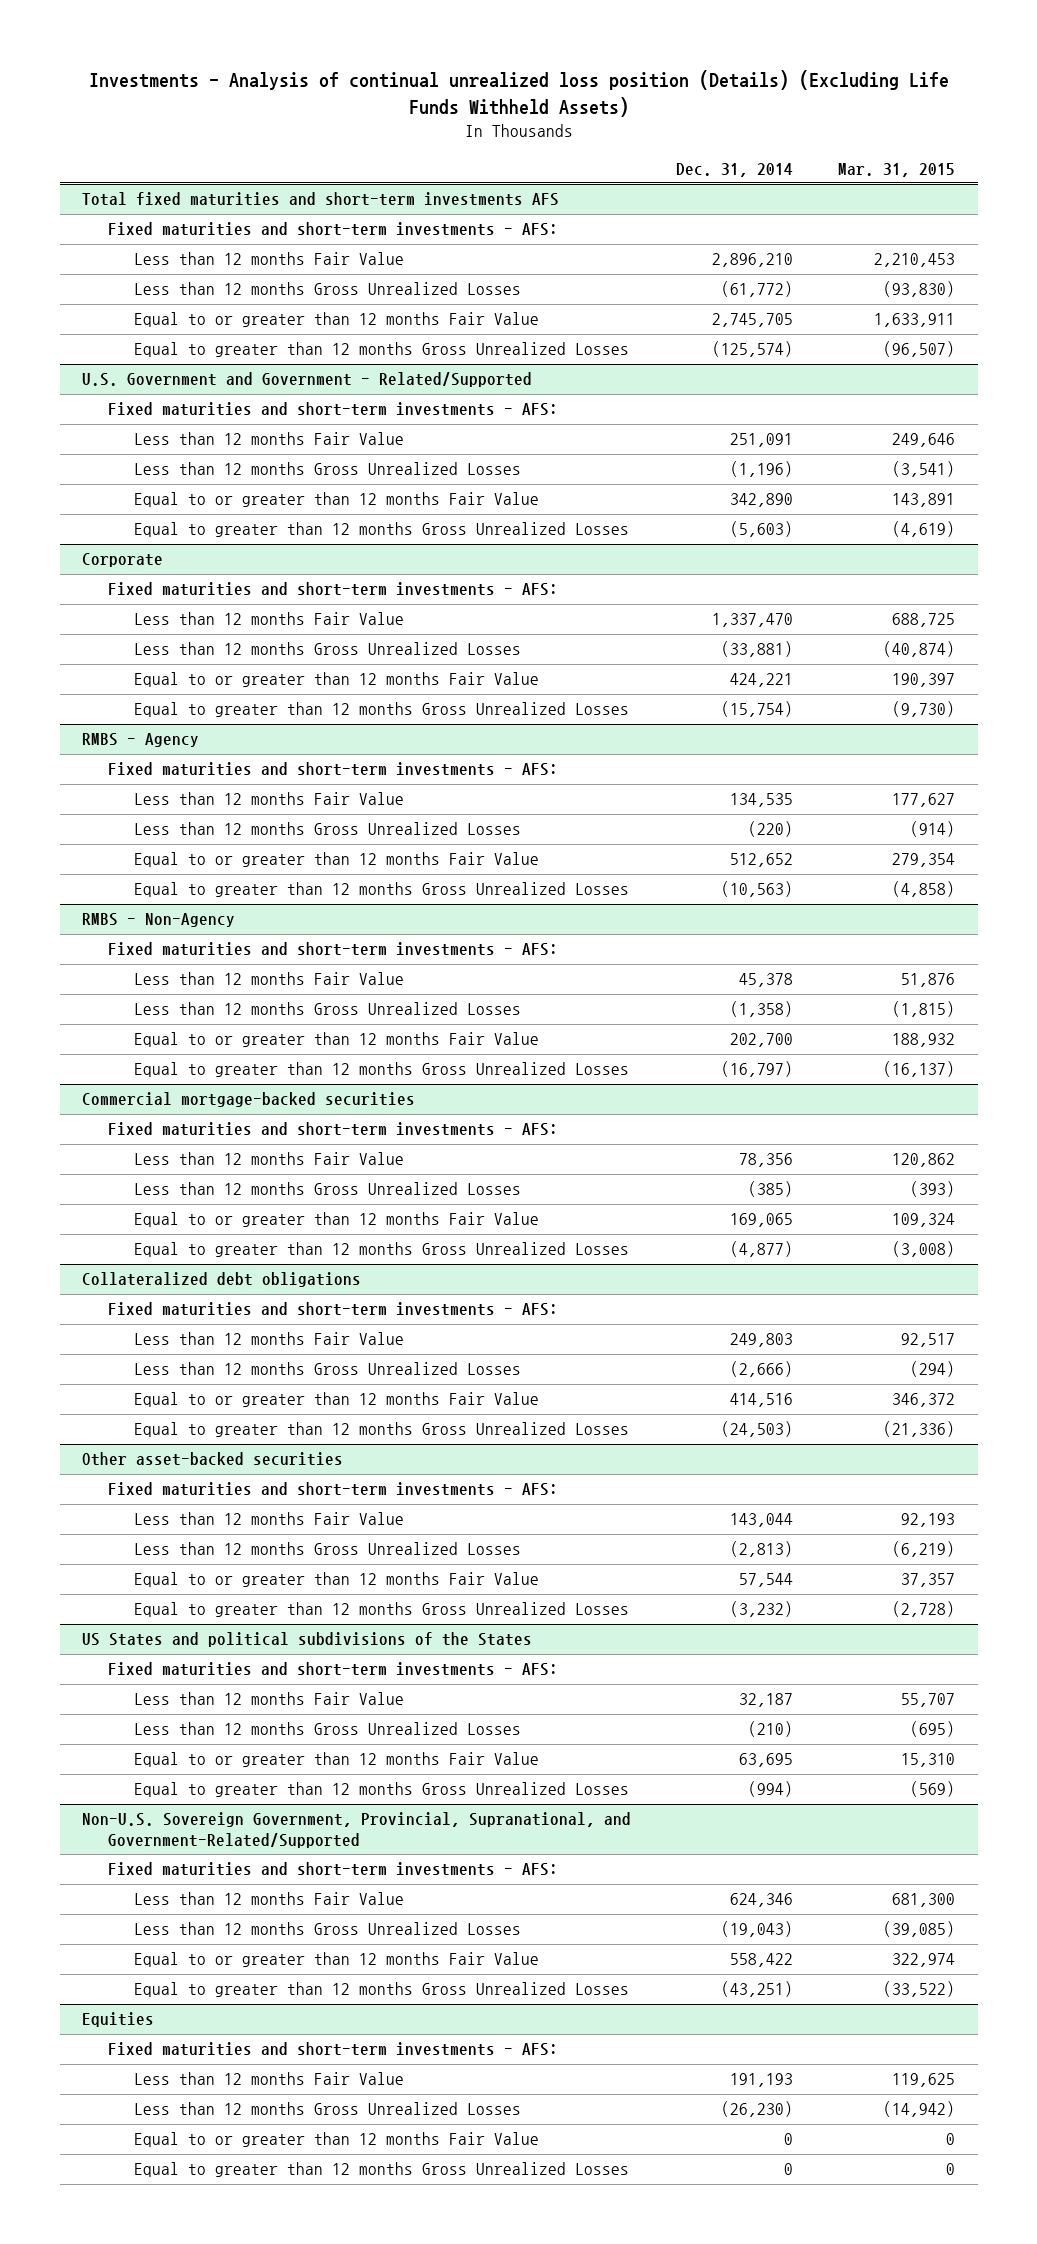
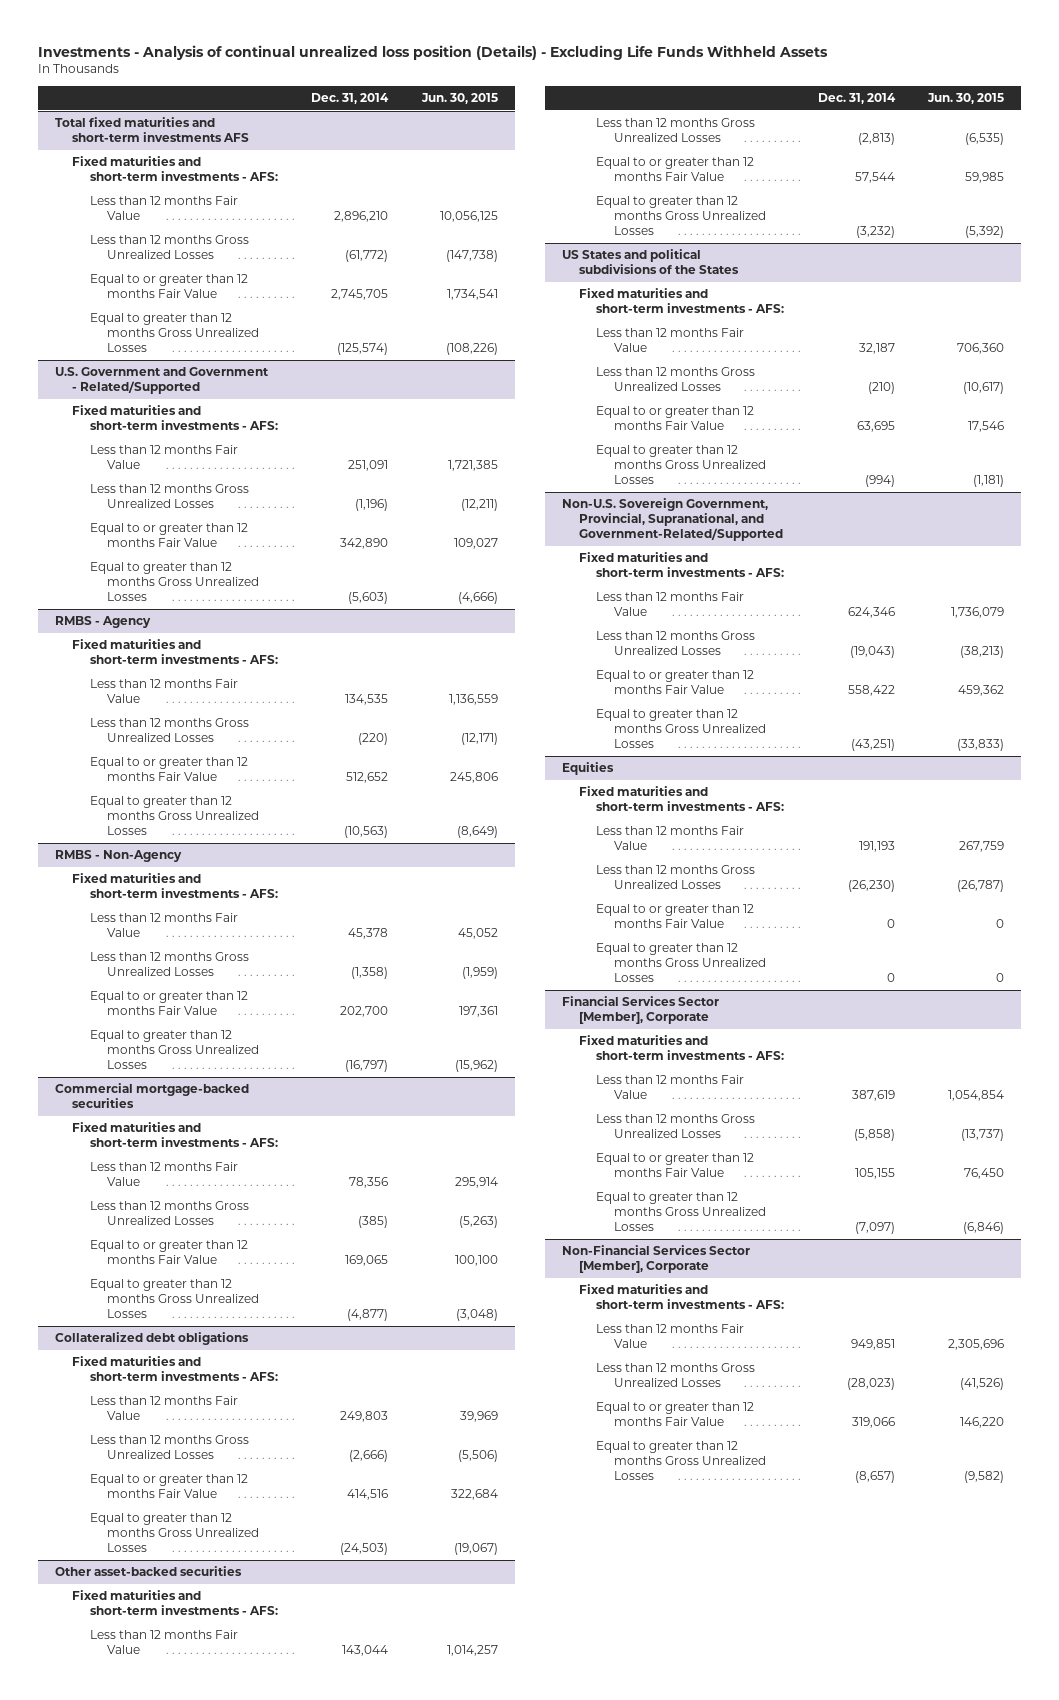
[88,70,949,118] Investments - Analysis of continual unrealized loss position (Details) (Excluding Life Funds Withheld Assets) -> [38,45,829,61] Investments - Analysis of continual unrealized loss position (Details) - Excluding Life Funds Withheld Assets
[838,162,956,177] Mar. 31, 2015 -> none
none -> [420,92,498,104] Jun. 30, 2015
[82,553,164,568] Corporate -> none
[107,582,558,597] Fixed maturities and short-term investments - AFS: -> none
[133,612,404,626] Less than 12 months Fair Value -> none
[133,642,521,656] Less than 12 months Gross Unrealized Losses -> none
[133,672,539,688] Equal to or greater than 12 months Fair Value -> none
[133,702,629,718] Equal to greater than 12 months Gross Unrealized Losses -> none
none -> [561,996,719,1025] Financial Services Sector [Member], Corporate
none -> [578,1035,785,1061] Fixed maturities and short-term investments - AFS:
none -> [596,1075,745,1100] Less than 12 months Fair Value
none -> [596,1114,756,1139] Less than 12 months Gross Unrealized Losses
none -> [596,1153,755,1178] Equal to or greater than 12 months Fair Value
none -> [596,1192,766,1232] Equal to greater than 12 months Gross Unrealized Losses
none -> [561,1245,750,1274] Non-Financial Services Sector [Member], Corporate
none -> [578,1284,785,1310] Fixed maturities and short-term investments - AFS:
none -> [596,1324,745,1349] Less than 12 months Fair Value
none -> [596,1363,756,1388] Less than 12 months Gross Unrealized Losses
none -> [596,1402,755,1427] Equal to or greater than 12 months Fair Value
none -> [596,1441,766,1481] Equal to greater than 12 months Gross Unrealized Losses

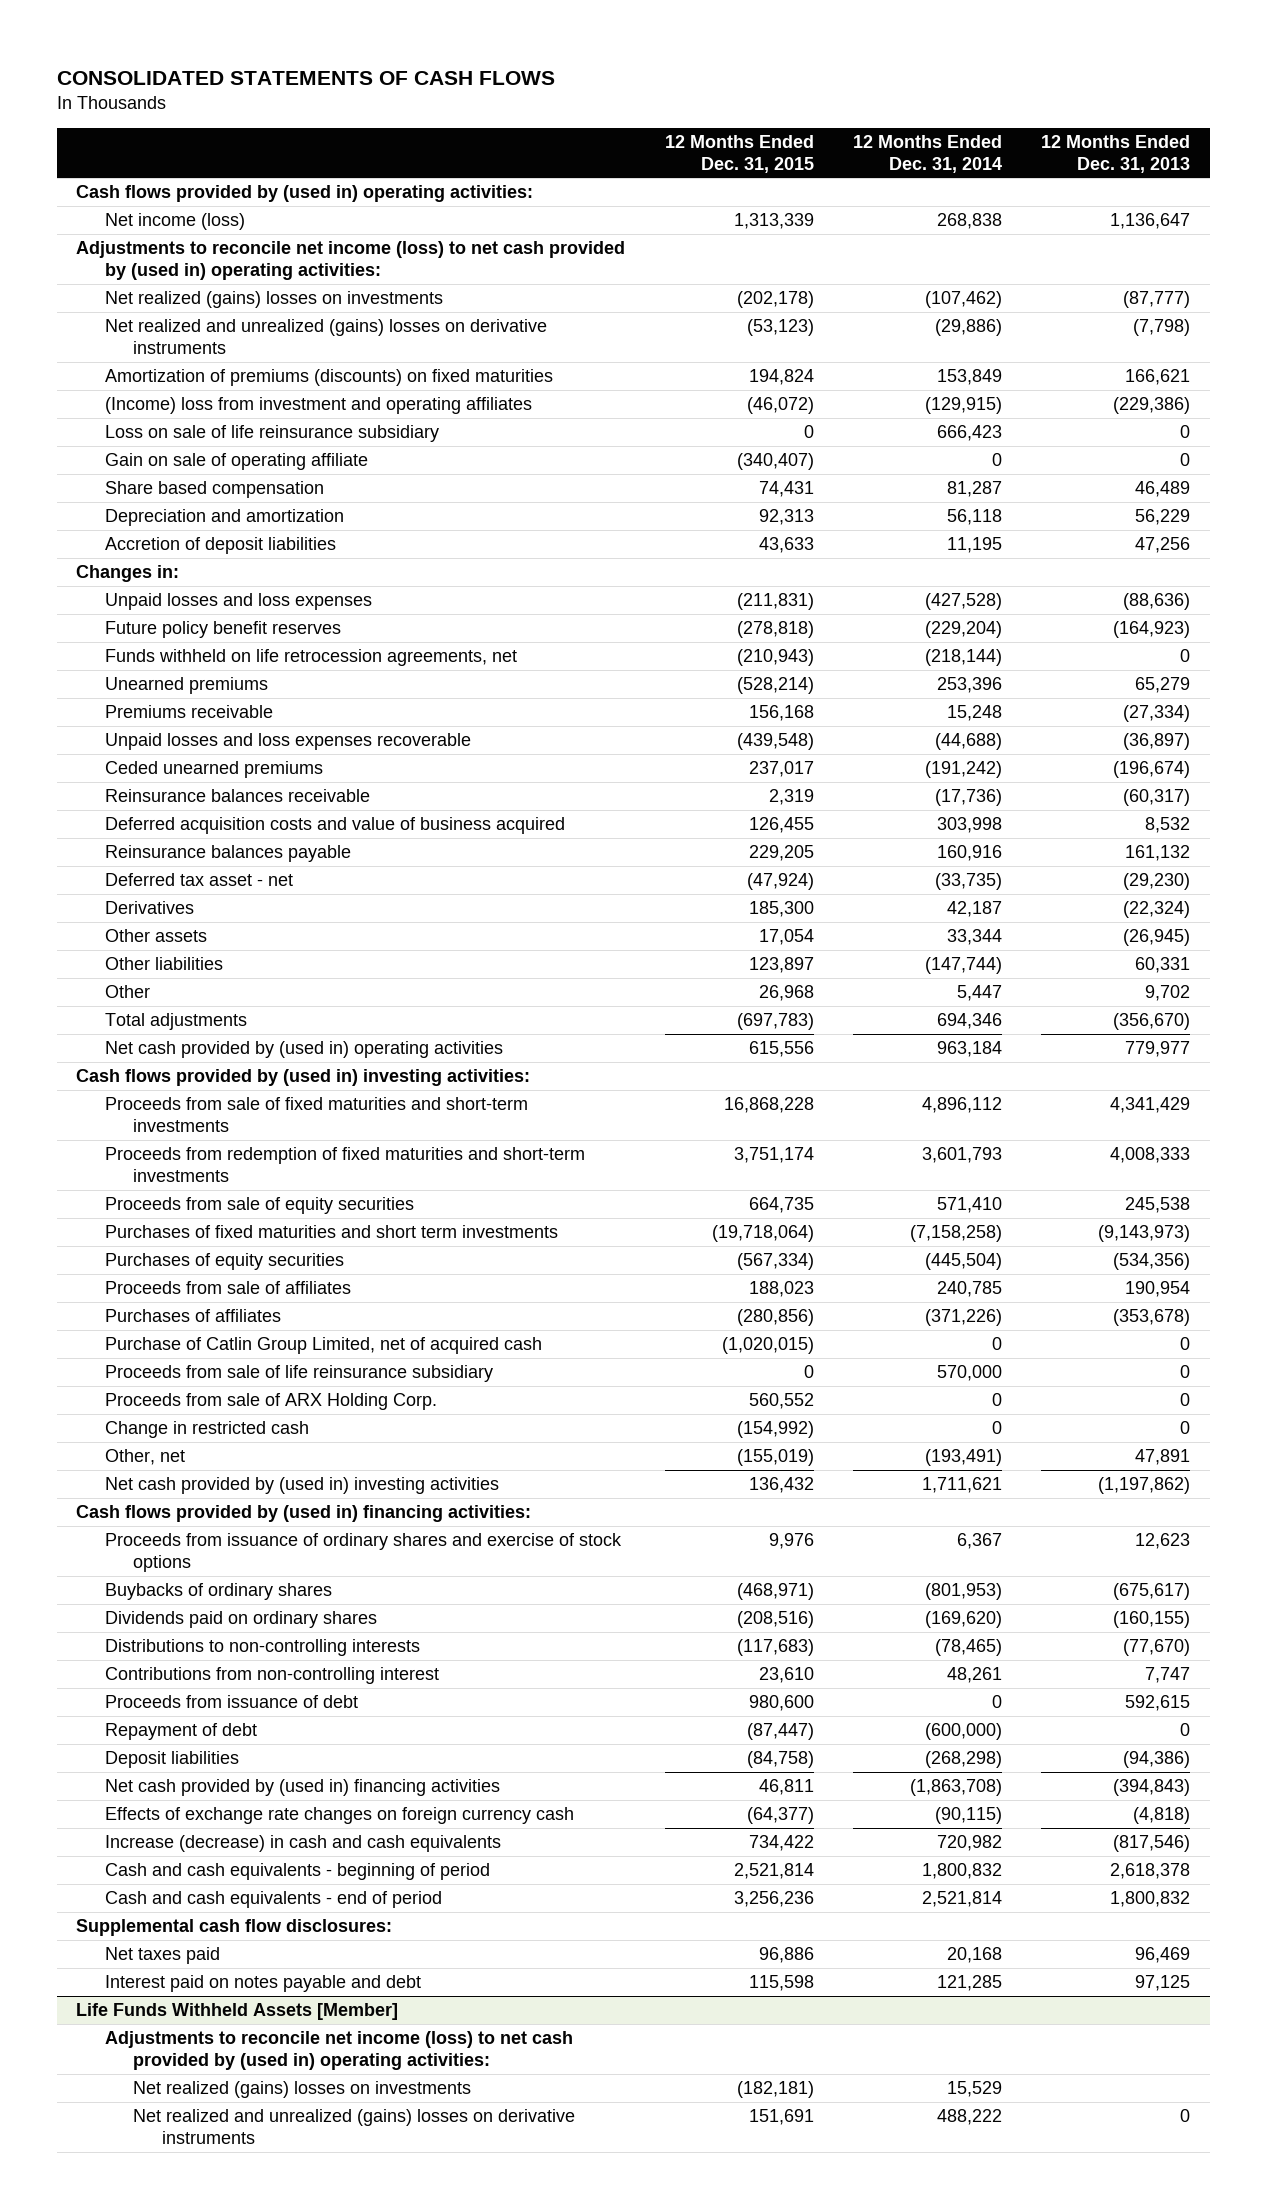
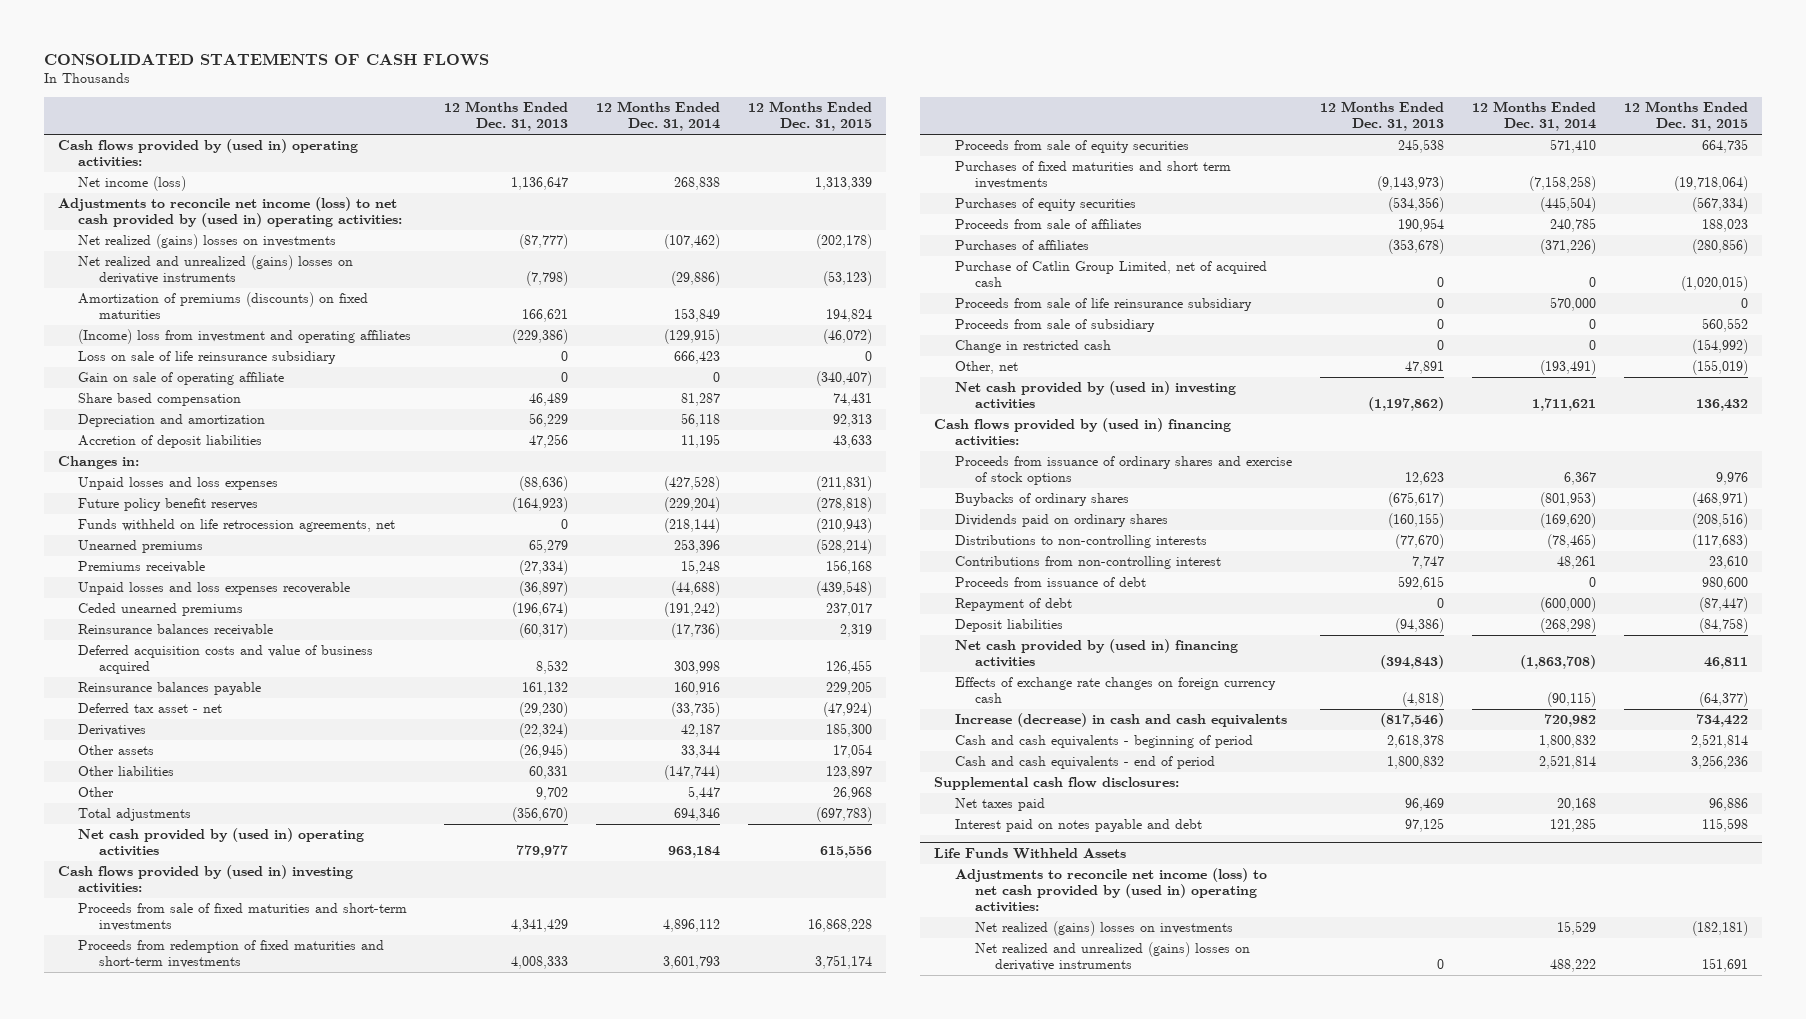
[104,1393,437,1411] Proceeds from sale of ARX Holding Corp. -> [954,319,1155,333] Proceeds from sale of subsidiary
[76,2003,399,2021] Life Funds Withheld Assets [Member] -> [934,848,1127,860] Life Funds Withheld Assets

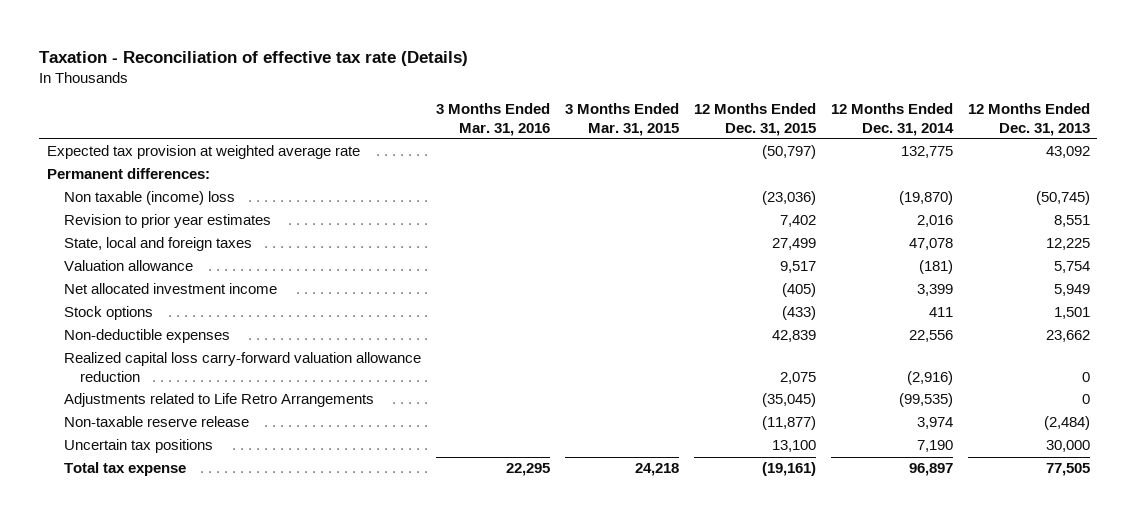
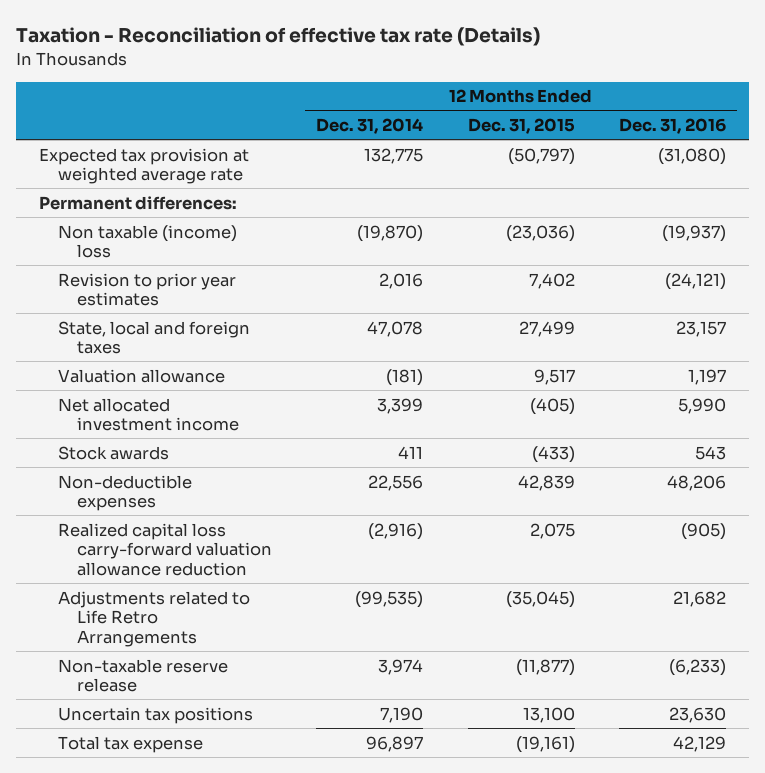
[435,103,550,136] 3 Months Ended Mar. 31, 2016 -> none
[564,103,679,136] 3 Months Ended Mar. 31, 2015 -> none
[967,103,1090,136] 12 Months Ended Dec. 31, 2013 -> none
none -> [619,118,727,135] Dec. 31, 2016
[63,306,153,321] Stock options -> [57,445,169,460] Stock awards

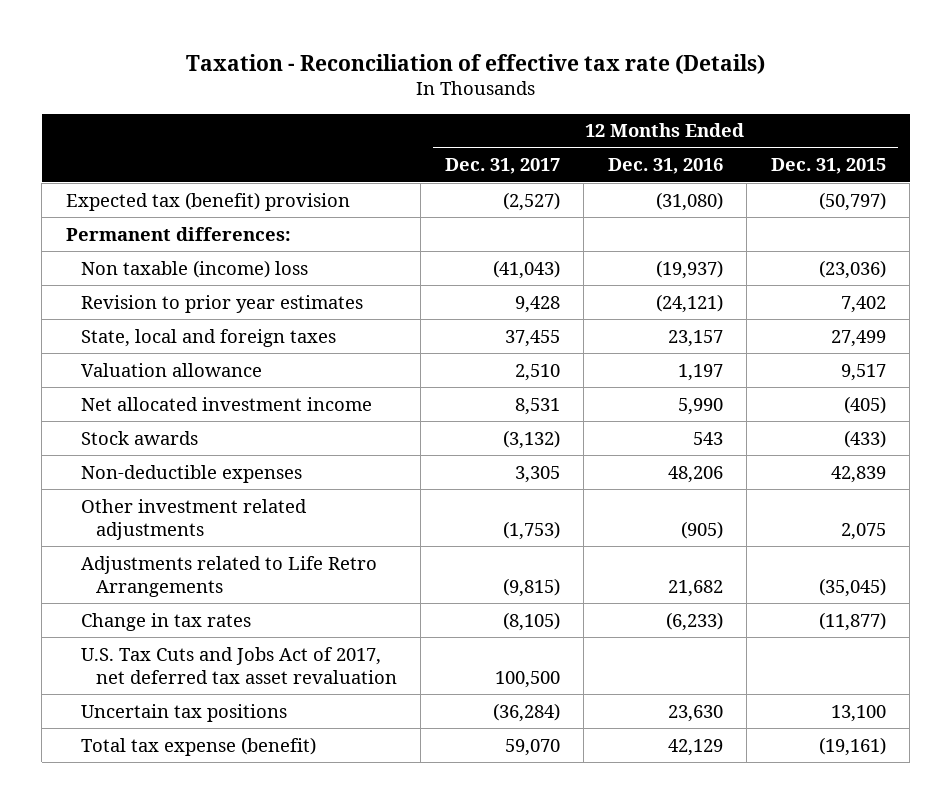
[316,118,424,135] Dec. 31, 2014 -> none
none -> [444,158,560,175] Dec. 31, 2017
[38,147,249,185] Expected tax provision at weighted average rate -> [65,191,350,211] Expected tax (benefit) provision
[57,522,272,576] Realized capital loss carry-forward valuation allowance reduction -> [80,498,307,541] Other investment related adjustments
[57,658,228,693] Non-taxable reserve release -> [80,612,251,631] Change in tax rates
none -> [80,646,397,685] U.S. Tax Cuts and Jobs Act of 2017, net deferred tax asset revaluation
[57,735,203,753] Total tax expense -> [80,736,316,756] Total tax expense (benefit)

